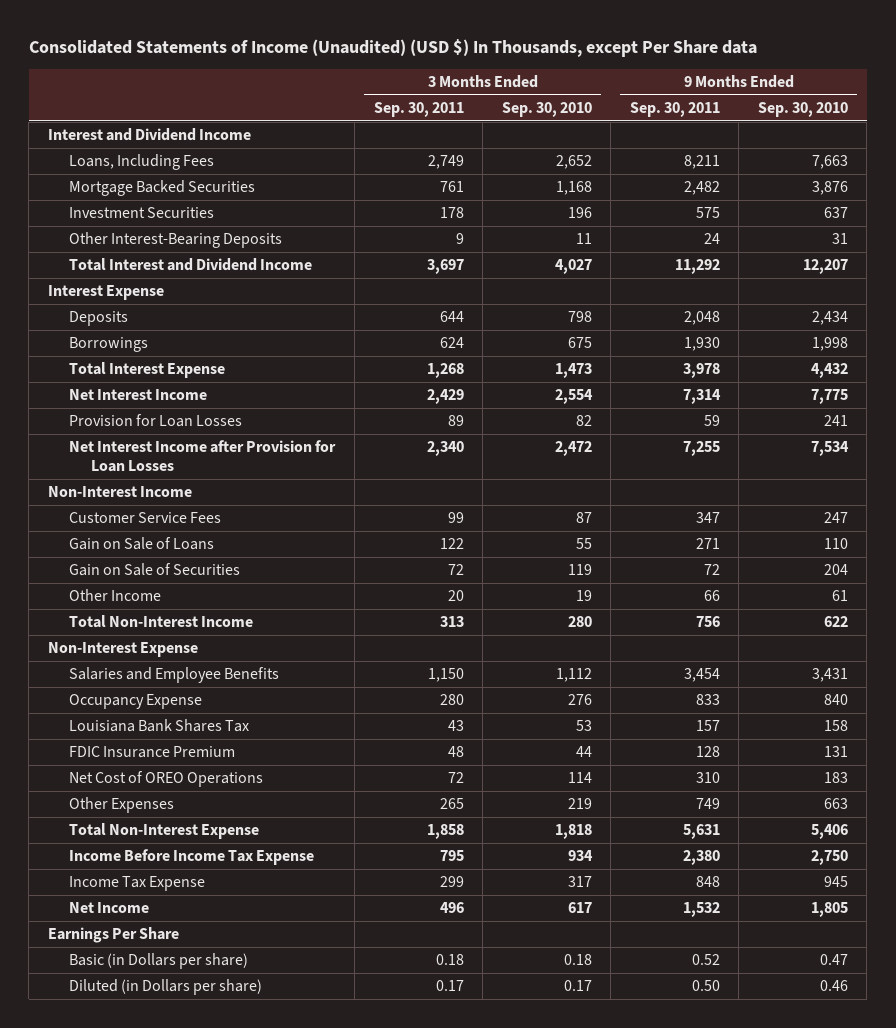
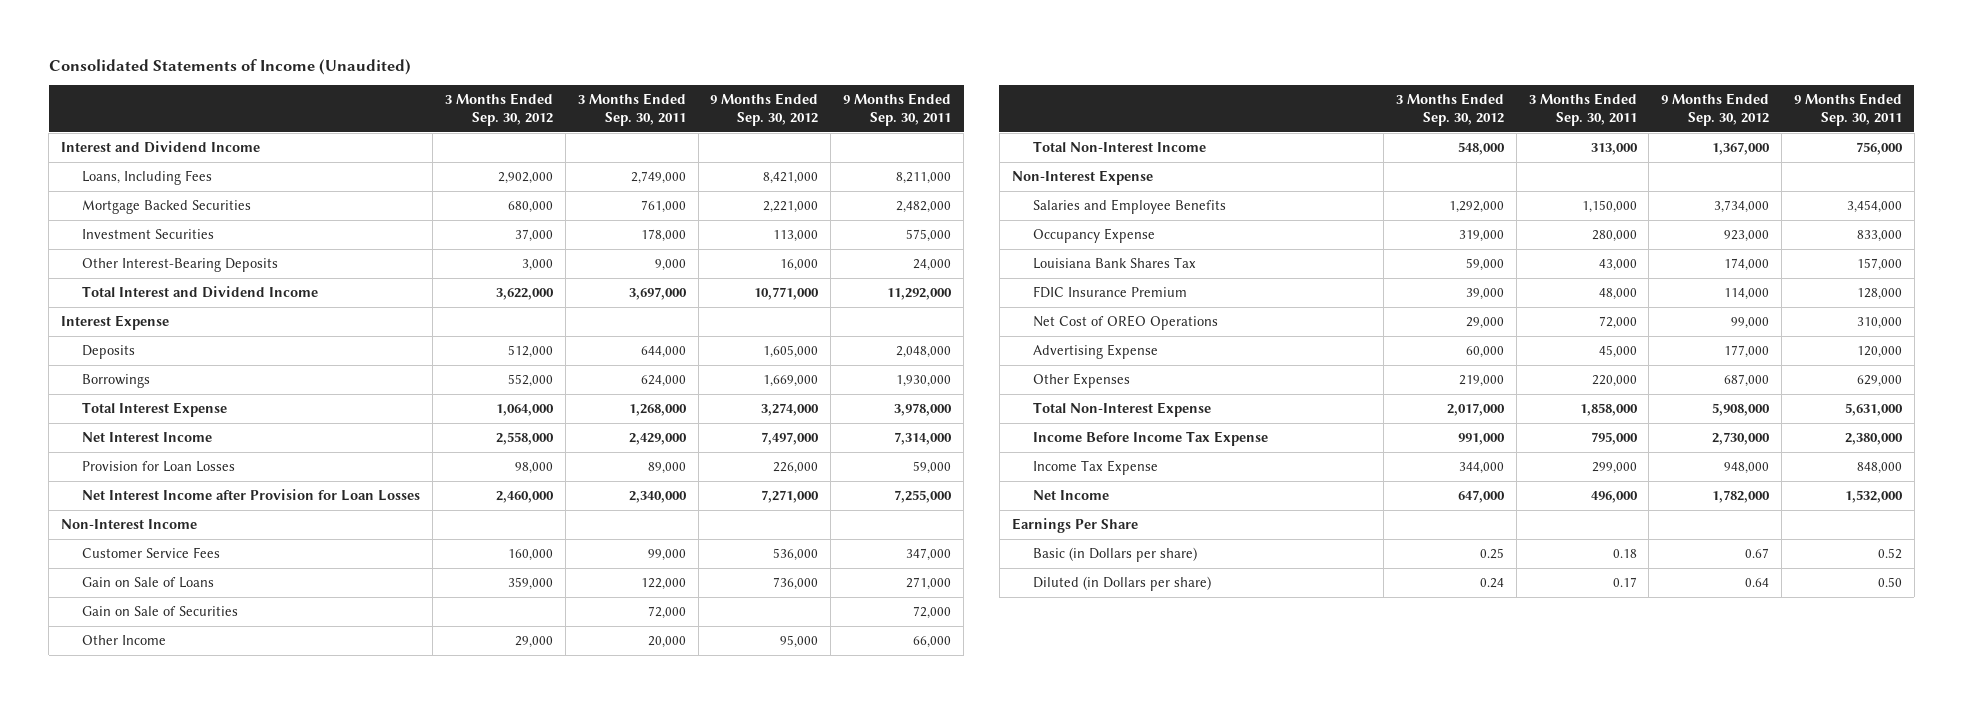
[28,39,757,58] Consolidated Statements of Income (Unaudited) (USD $) In Thousands, except Per Share data -> [48,58,411,75] Consolidated Statements of Income (Unaudited)
[501,101,592,117] Sep. 30, 2010 -> none
[757,101,848,117] Sep. 30, 2010 -> none
none -> [444,93,553,127] 3 Months Ended Sep. 30, 2012
none -> [710,93,819,127] 9 Months Ended Sep. 30, 2012
[427,155,464,170] 2,749 -> [630,170,686,184] 2,749,000
[683,155,720,170] 8,211 -> [896,171,952,184] 8,211,000
[439,181,464,193] 761 -> [640,199,686,213] 761,000
[683,181,720,196] 2,482 -> [896,200,952,213] 2,482,000
[439,207,464,219] 178 -> [640,228,686,242] 178,000
[695,207,720,219] 575 -> [906,228,952,242] 575,000
[455,233,464,245] 9 -> [654,258,686,271] 9,000
[703,233,720,245] 24 -> [913,258,952,271] 24,000
[426,259,464,275] 3,697 -> [628,286,687,300] 3,697,000
[674,259,720,275] 11,292 -> [887,287,953,300] 11,292,000
[439,311,464,323] 644 -> [640,345,686,358] 644,000
[683,311,720,326] 2,048 -> [896,345,952,358] 2,048,000
[439,337,464,349] 624 -> [640,374,686,387] 624,000
[683,337,720,352] 1,930 -> [896,374,952,387] 1,930,000
[426,363,464,379] 1,268 -> [628,403,687,416] 1,268,000
[682,363,720,379] 3,978 -> [894,402,953,416] 3,978,000
[426,389,464,405] 2,429 -> [628,432,687,445] 2,429,000
[682,389,721,405] 7,314 -> [894,431,953,445] 7,314,000
[447,415,464,427] 89 -> [647,461,686,474] 89,000
[703,415,720,427] 59 -> [913,460,952,474] 59,000
[426,441,464,457] 2,340 -> [628,490,687,503] 2,340,000
[682,441,720,457] 7,255 -> [894,489,953,503] 7,255,000
[447,512,464,524] 99 -> [647,548,686,561] 99,000
[695,512,720,524] 347 -> [906,547,952,561] 347,000
[439,538,464,550] 122 -> [640,577,686,590] 122,000
[695,538,720,550] 271 -> [906,576,952,590] 271,000
[447,564,464,576] 72 -> [647,605,686,619] 72,000
[703,564,720,576] 72 -> [913,605,952,619] 72,000
[447,590,464,602] 20 -> [647,635,686,648] 20,000
[703,590,720,602] 66 -> [913,635,952,648] 66,000
[439,616,464,628] 313 -> [1590,142,1638,155] 313,000
[695,616,720,628] 756 -> [1856,141,1904,155] 756,000
[427,668,464,683] 1,150 -> [1581,199,1637,213] 1,150,000
[683,668,720,683] 3,454 -> [1847,199,1903,213] 3,454,000
[439,694,464,706] 280 -> [1591,229,1637,242] 280,000
[695,694,720,706] 833 -> [1857,229,1903,242] 833,000
[447,720,464,732] 43 -> [1598,258,1637,271] 43,000
[695,720,720,732] 157 -> [1857,257,1903,271] 157,000
[447,746,464,758] 48 -> [1598,287,1637,300] 48,000
[695,746,720,758] 128 -> [1857,287,1903,300] 128,000
[447,772,464,784] 72 -> [1598,315,1637,329] 72,000
[695,772,720,784] 310 -> [1857,316,1903,329] 310,000
none -> [1033,343,1159,359] Advertising Expense
[439,798,464,810] 265 -> [1591,374,1637,387] 220,000
[695,798,720,810] 749 -> [1857,374,1903,387] 629,000
[426,824,464,840] 1,858 -> [1579,402,1638,416] 1,858,000
[682,824,720,840] 5,631 -> [1845,402,1904,416] 5,631,000
[439,850,464,862] 795 -> [1590,431,1638,445] 795,000
[682,850,720,866] 2,380 -> [1845,432,1904,445] 2,380,000
[439,876,464,888] 299 -> [1591,461,1637,474] 299,000
[695,876,720,888] 848 -> [1857,461,1903,474] 848,000
[439,902,464,914] 496 -> [1590,490,1638,503] 496,000
[682,902,720,918] 1,532 -> [1845,489,1904,503] 1,532,000

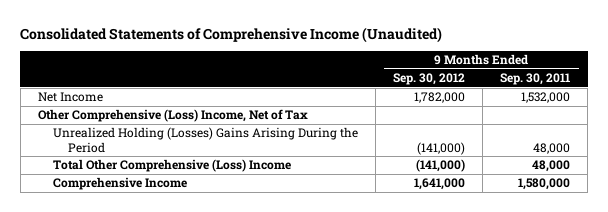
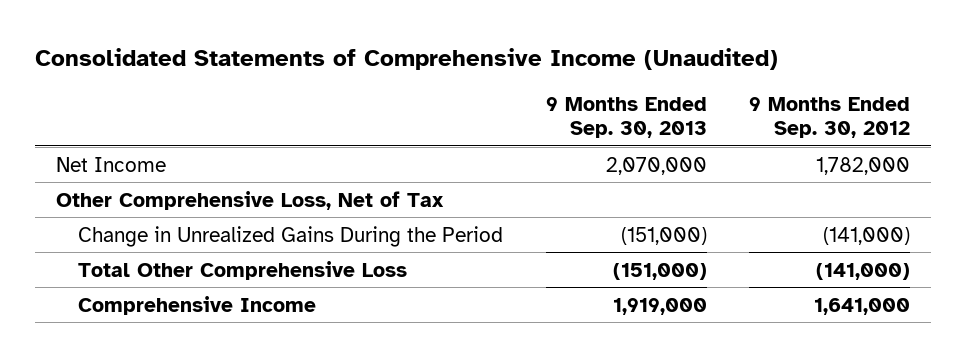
[500,73,571,86] Sep. 30, 2011 -> none
none -> [545,97,707,139] 9 Months Ended Sep. 30, 2013
[37,109,308,123] Other Comprehensive (Loss) Income, Net of Tax -> [55,190,444,210] Other Comprehensive Loss, Net of Tax
[52,127,358,153] Unrealized Holding (Losses) Gains Arising During the Period -> [78,225,504,247] Change in Unrealized Gains During the Period
[52,159,291,173] Total Other Comprehensive (Loss) Income -> [78,260,408,280] Total Other Comprehensive Loss

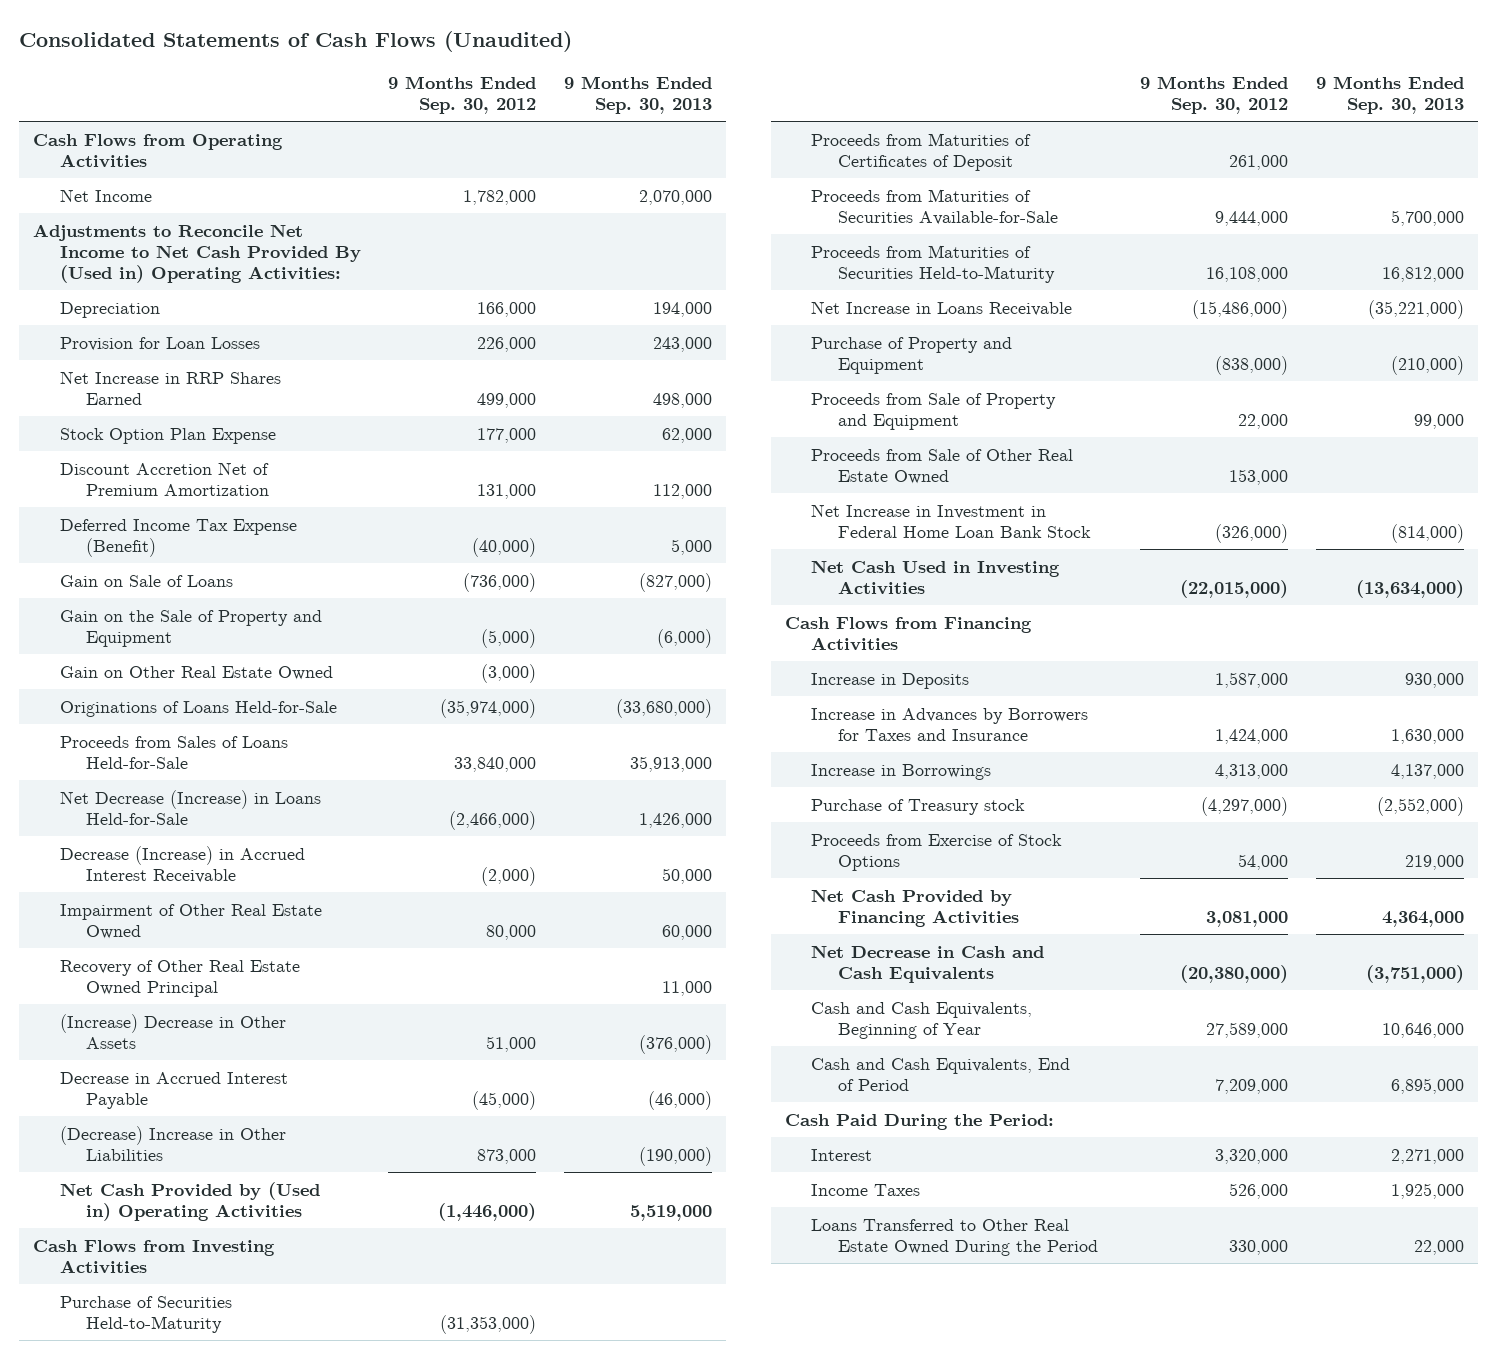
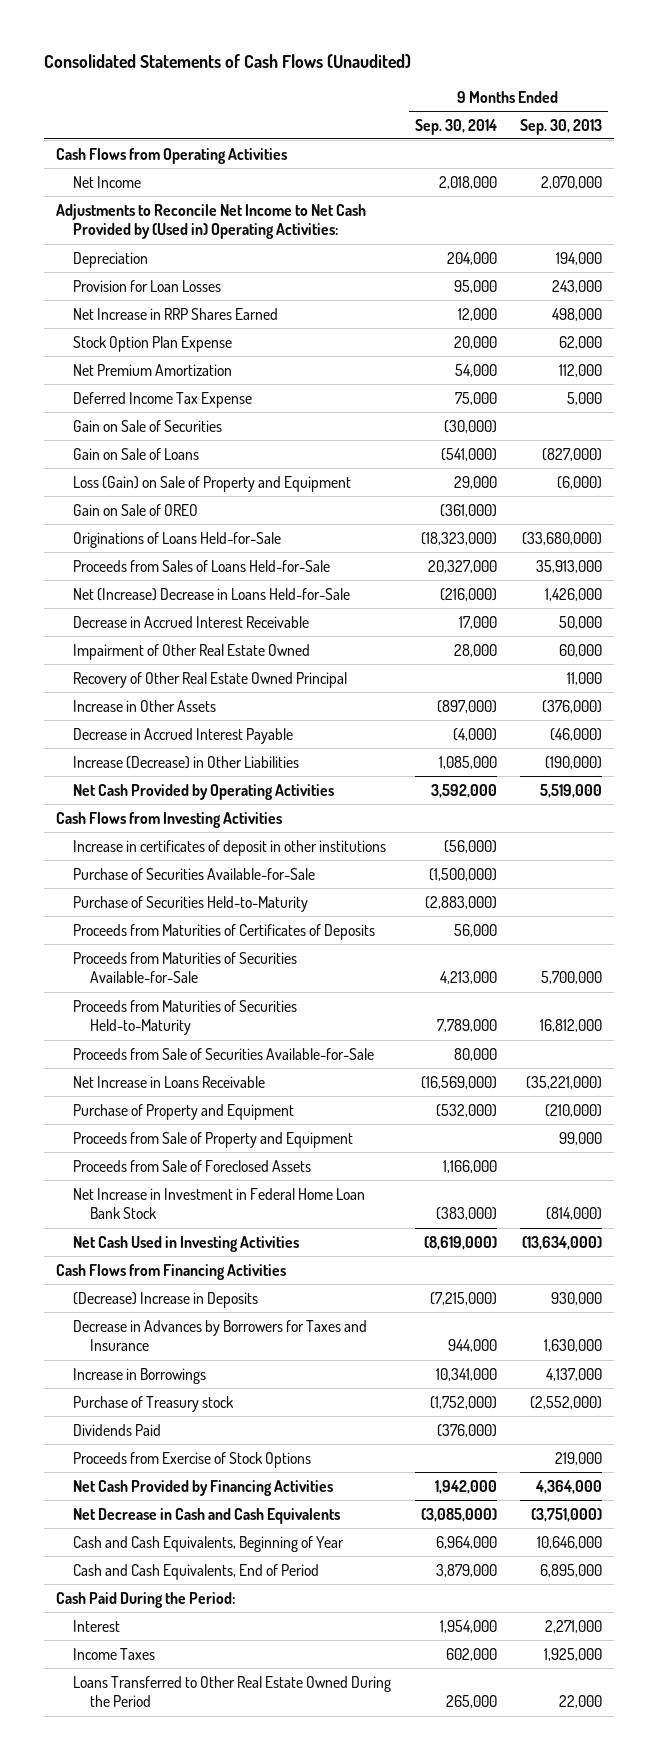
[388,76,537,115] 9 Months Ended Sep. 30, 2012 -> none
none -> [414,118,497,135] Sep. 30, 2014
[33,223,361,283] Adjustments to Reconcile Net Income to Net Cash Provided By (Used in) Operating Activities: -> [55,203,366,240] Adjustments to Reconcile Net Income to Net Cash Provided by (Used in) Operating Activities:
[59,461,269,496] Discount Accretion Net of Premium Amortization -> [72,363,232,376] Net Premium Amortization
[59,518,297,557] Deferred Income Tax Expense (Benefit) -> [72,391,252,408] Deferred Income Tax Expense
none -> [72,419,222,432] Gain on Sale of Securities
[59,665,333,680] Gain on Other Real Estate Owned -> none
[59,609,322,647] Gain on the Sale of Property and Equipment -> [72,475,351,492] Loss (Gain) on Sale of Property and Equipment
none -> [72,503,198,516] Gain on Sale of OREO
[59,789,321,825] Net Decrease (Increase) in Loans Held-for-Sale -> [72,587,350,601] Net (Increase) Decrease in Loans Held-for-Sale
[59,845,305,883] Decrease (Increase) in Accrued Interest Receivable -> [72,615,309,628] Decrease in Accrued Interest Receivable
[59,1013,286,1049] (Increase) Decrease in Other Assets -> [72,699,216,712] Increase in Other Assets
[59,1125,286,1161] (Decrease) Increase in Other Liabilities -> [72,755,299,769] Increase (Decrease) in Other Liabilities
[59,1181,320,1221] Net Cash Provided by (Used in) Operating Activities -> [72,783,334,800] Net Cash Provided by Operating Activities
none -> [72,839,386,856] Increase in certificates of deposit in other institutions
none -> [72,867,315,880] Purchase of Securities Available-for-Sale
[811,132,1032,171] Proceeds from Maturities of Certificates of Deposit -> [72,923,375,940] Proceeds from Maturities of Certificates of Deposits
none -> [72,1047,374,1060] Proceeds from Sale of Securities Available-for-Sale
[811,448,1074,484] Proceeds from Sale of Other Real Estate Owned -> [72,1159,311,1172] Proceeds from Sale of Foreclosed Assets
[811,672,970,689] Increase in Deposits -> [72,1291,258,1308] (Decrease) Increase in Deposits
[811,707,1089,741] Increase in Advances by Borrowers for Taxes and Insurance -> [72,1319,367,1352] Decrease in Advances by Borrowers for Taxes and Insurance
none -> [72,1423,161,1436] Dividends Paid

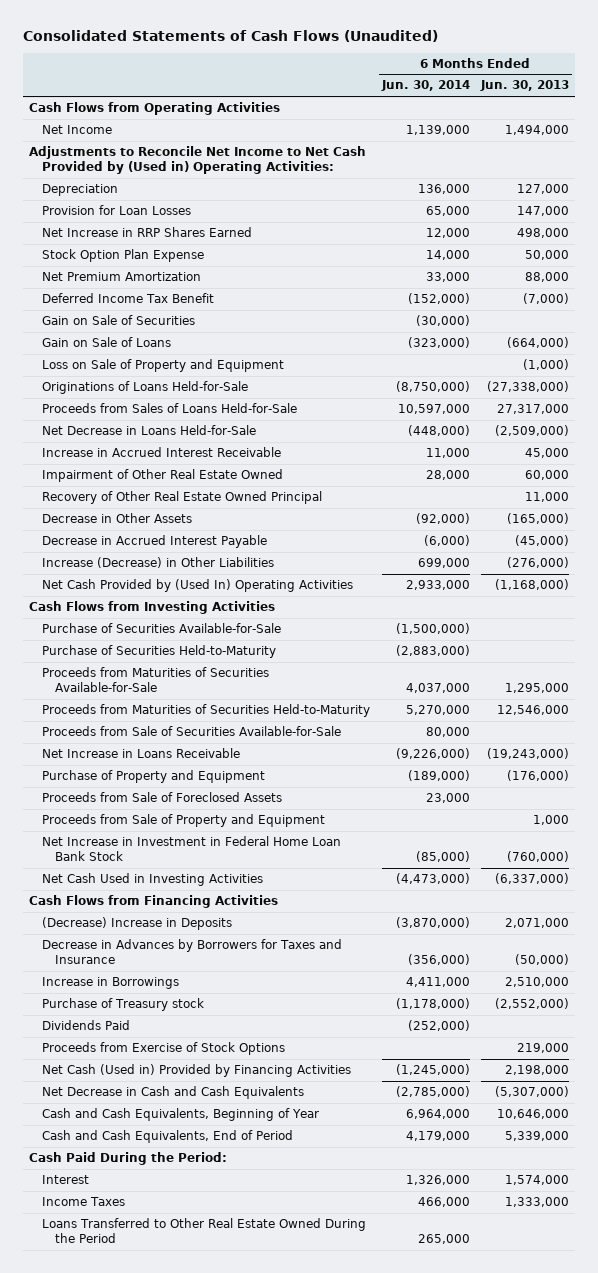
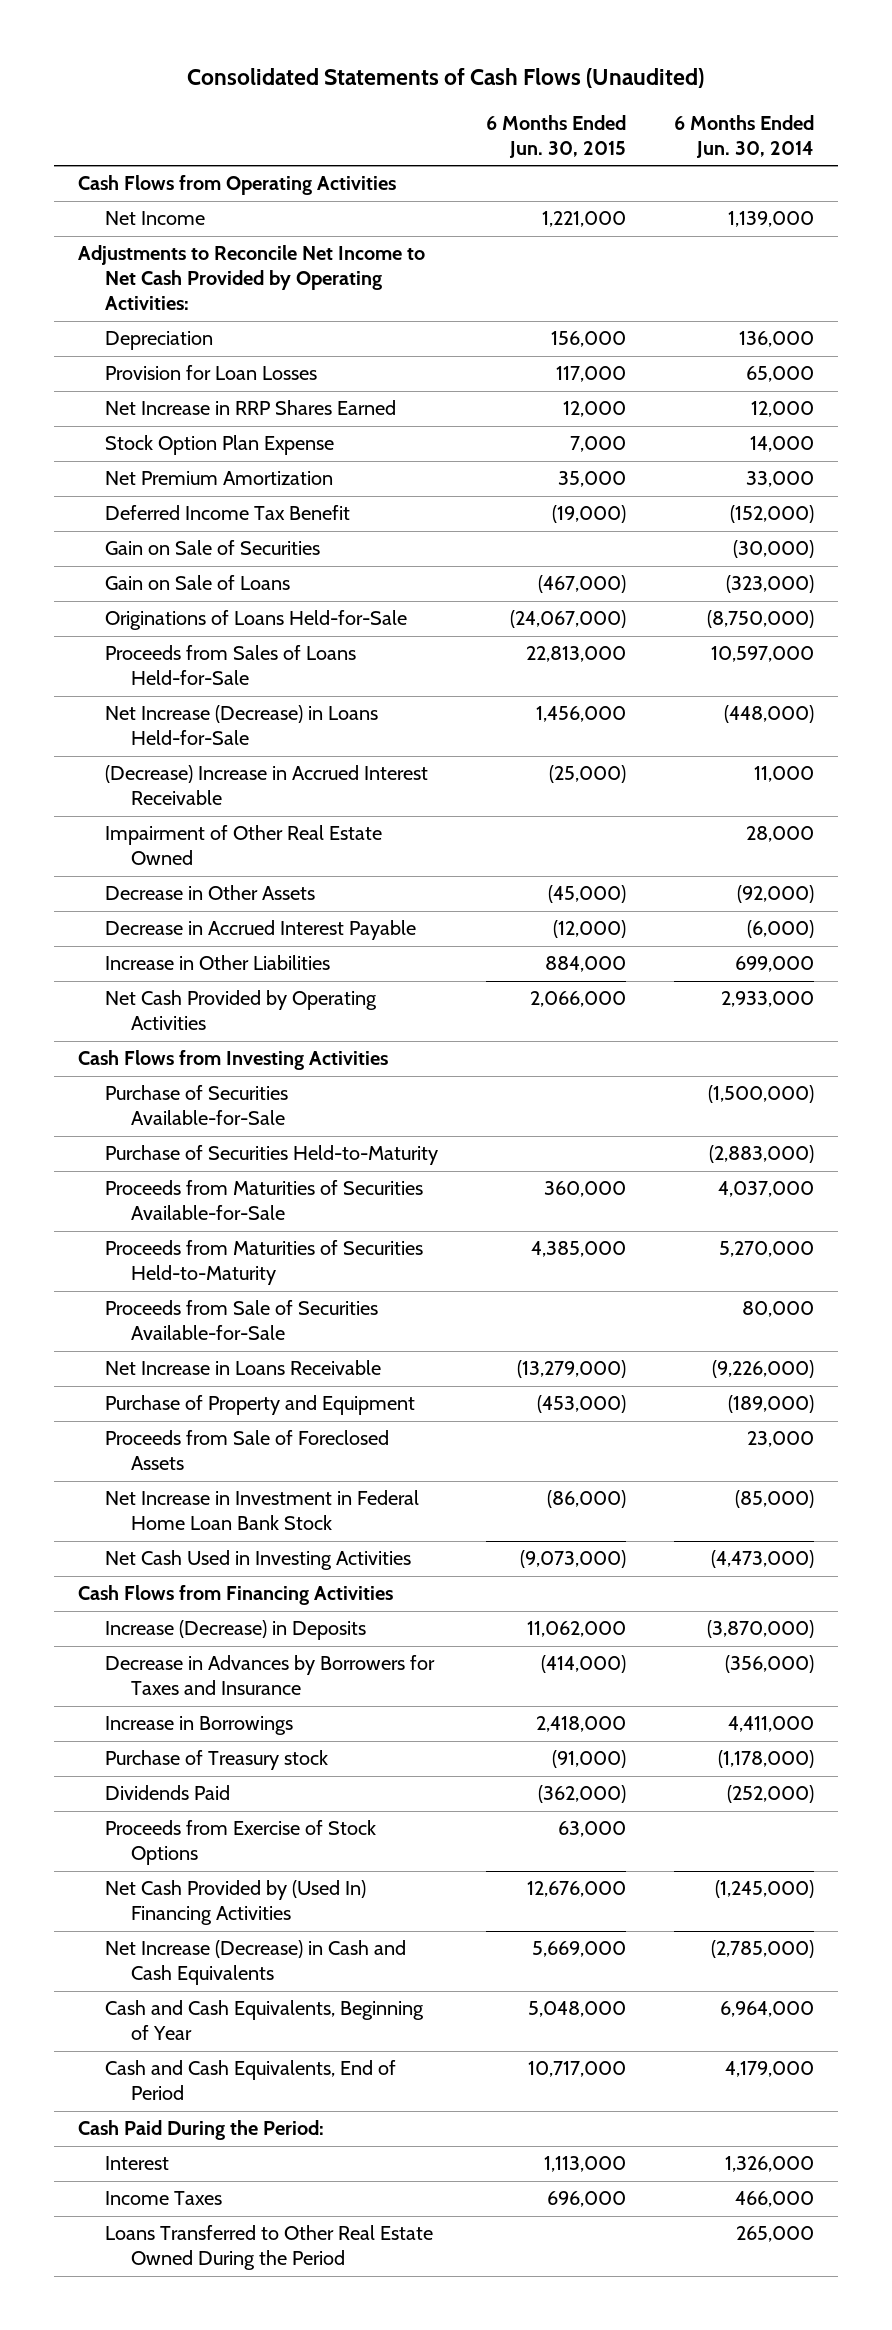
[480,80,570,92] Jun. 30, 2013 -> none
none -> [485,115,626,159] 6 Months Ended Jun. 30, 2015
[28,146,366,175] Adjustments to Reconcile Net Income to Net Cash Provided by (Used in) Operating Activities: -> [78,245,426,311] Adjustments to Reconcile Net Income to Net Cash Provided by Operating Activities:
[41,359,284,373] Loss on Sale of Property and Equipment -> none
[41,425,256,436] Net Decrease in Loans Held-for-Sale -> [104,705,378,746] Net Increase (Decrease) in Loans Held-for-Sale
[41,447,281,458] Increase in Accrued Interest Receivable -> [104,765,428,806] (Decrease) Increase in Accrued Interest Receivable
[41,491,322,505] Recovery of Other Real Estate Owned Principal -> none
[41,557,274,569] Increase (Decrease) in Other Liabilities -> [104,955,330,971] Increase in Other Liabilities
[41,579,353,593] Net Cash Provided by (Used In) Operating Activities -> [104,990,377,1031] Net Cash Provided by Operating Activities
[41,814,325,828] Proceeds from Sale of Property and Equipment -> none
[41,917,232,931] (Decrease) Increase in Deposits -> [104,1620,366,1641] Increase (Decrease) in Deposits
[41,1064,351,1078] Net Cash (Used in) Provided by Financing Activities -> [104,1880,366,1926] Net Cash Provided by (Used In) Financing Activities
[41,1086,304,1100] Net Decrease in Cash and Cash Equivalents -> [104,1940,406,1986] Net Increase (Decrease) in Cash and Cash Equivalents

